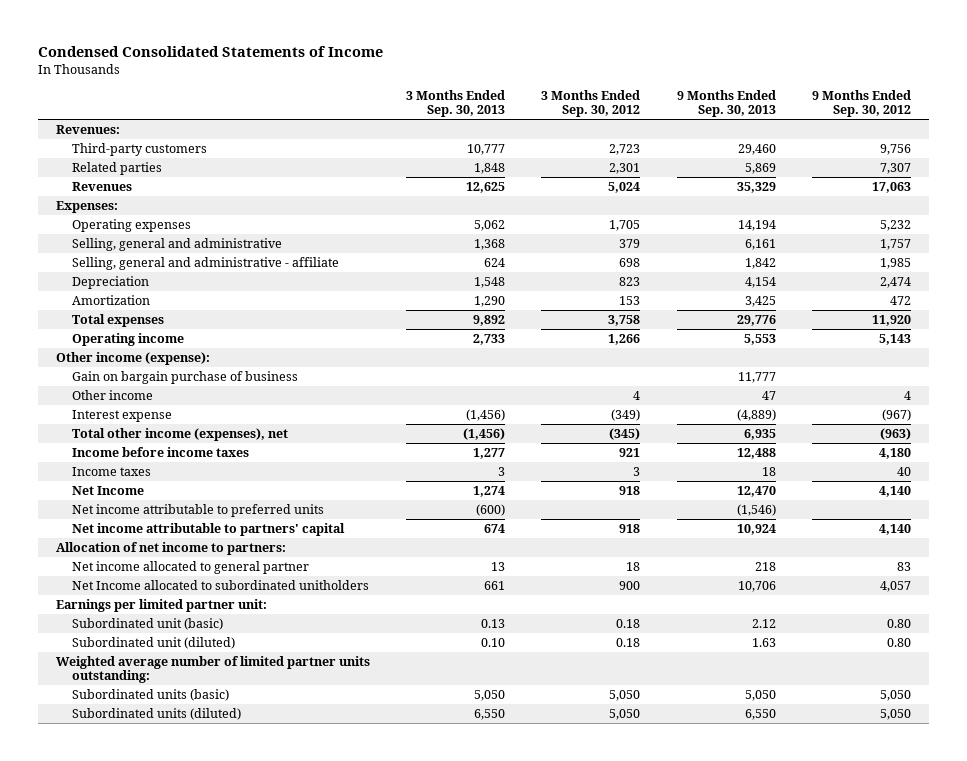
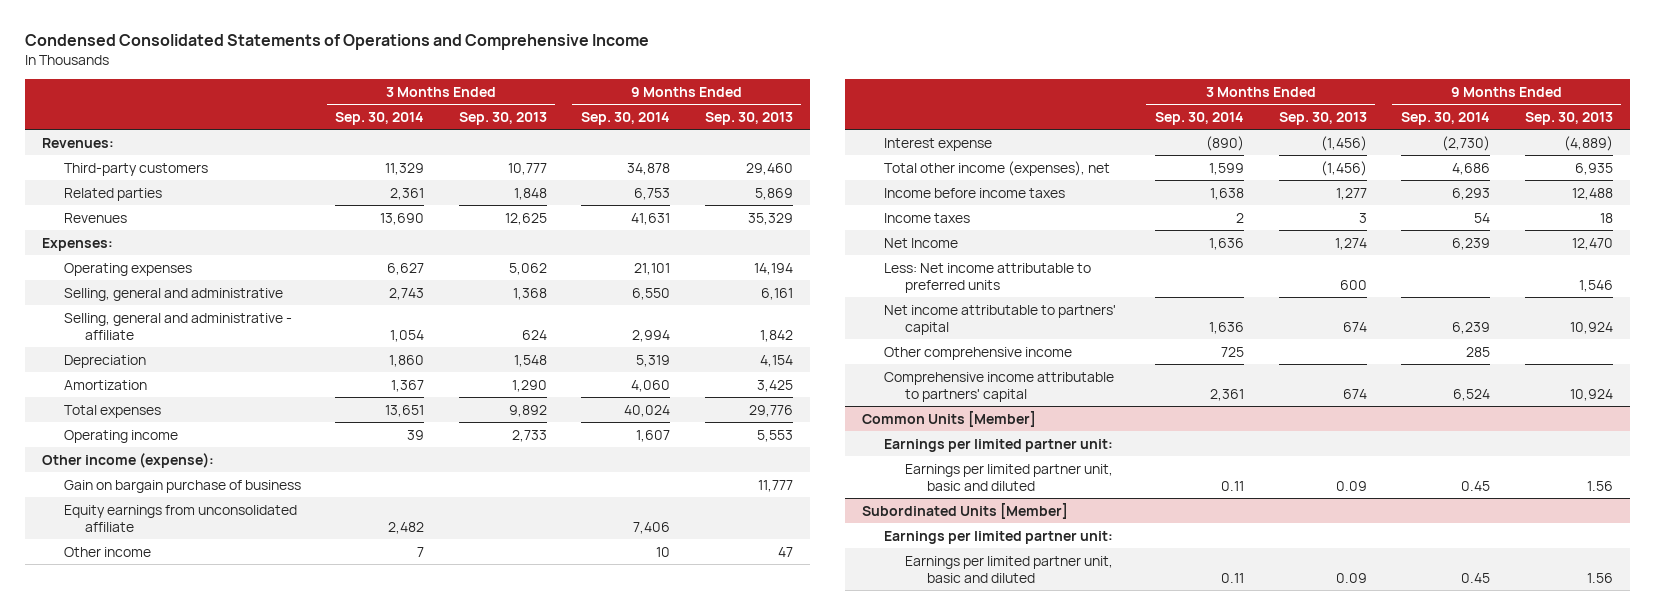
[37,45,383,57] Condensed Consolidated Statements of Income -> [24,34,649,51] Condensed Consolidated Statements of Operations and Comprehensive Income
[541,90,641,118] 3 Months Ended Sep. 30, 2012 -> none
[812,90,912,118] 9 Months Ended Sep. 30, 2012 -> none
none -> [335,111,425,125] Sep. 30, 2014
none -> [581,111,671,125] Sep. 30, 2014
none -> [63,504,297,532] Equity earnings from unconsolidated affiliate
[72,503,325,517] Net income attributable to preferred units -> [883,262,1091,293] Less: Net income attributable to preferred units
[476,503,506,516] (600) -> [1339,279,1367,290] 600
[736,503,776,516] (1,546) -> [1578,279,1613,292] 1,546
[55,541,286,555] Allocation of net income to partners: -> none
[72,560,310,574] Net income allocated to general partner -> none
[72,579,370,590] Net Income allocated to subordinated unitholders -> none
none -> [883,346,1072,360] Other comprehensive income
none -> [883,371,1114,402] Comprehensive income attributable to partners' capital
none -> [861,410,1036,427] Common Units [Member]
[72,617,224,630] Subordinated unit (basic) -> none
[72,636,236,649] Subordinated unit (diluted) -> none
[55,655,370,684] Weighted average number of limited partner units outstanding: -> none
[72,688,230,701] Subordinated units (basic) -> none
[72,707,242,720] Subordinated units (diluted) -> none
none -> [905,463,1114,491] Earnings per limited partner unit, basic and diluted
none -> [861,502,1068,519] Subordinated Units [Member]
none -> [883,530,1113,544] Earnings per limited partner unit:
none -> [905,555,1114,583] Earnings per limited partner unit, basic and diluted

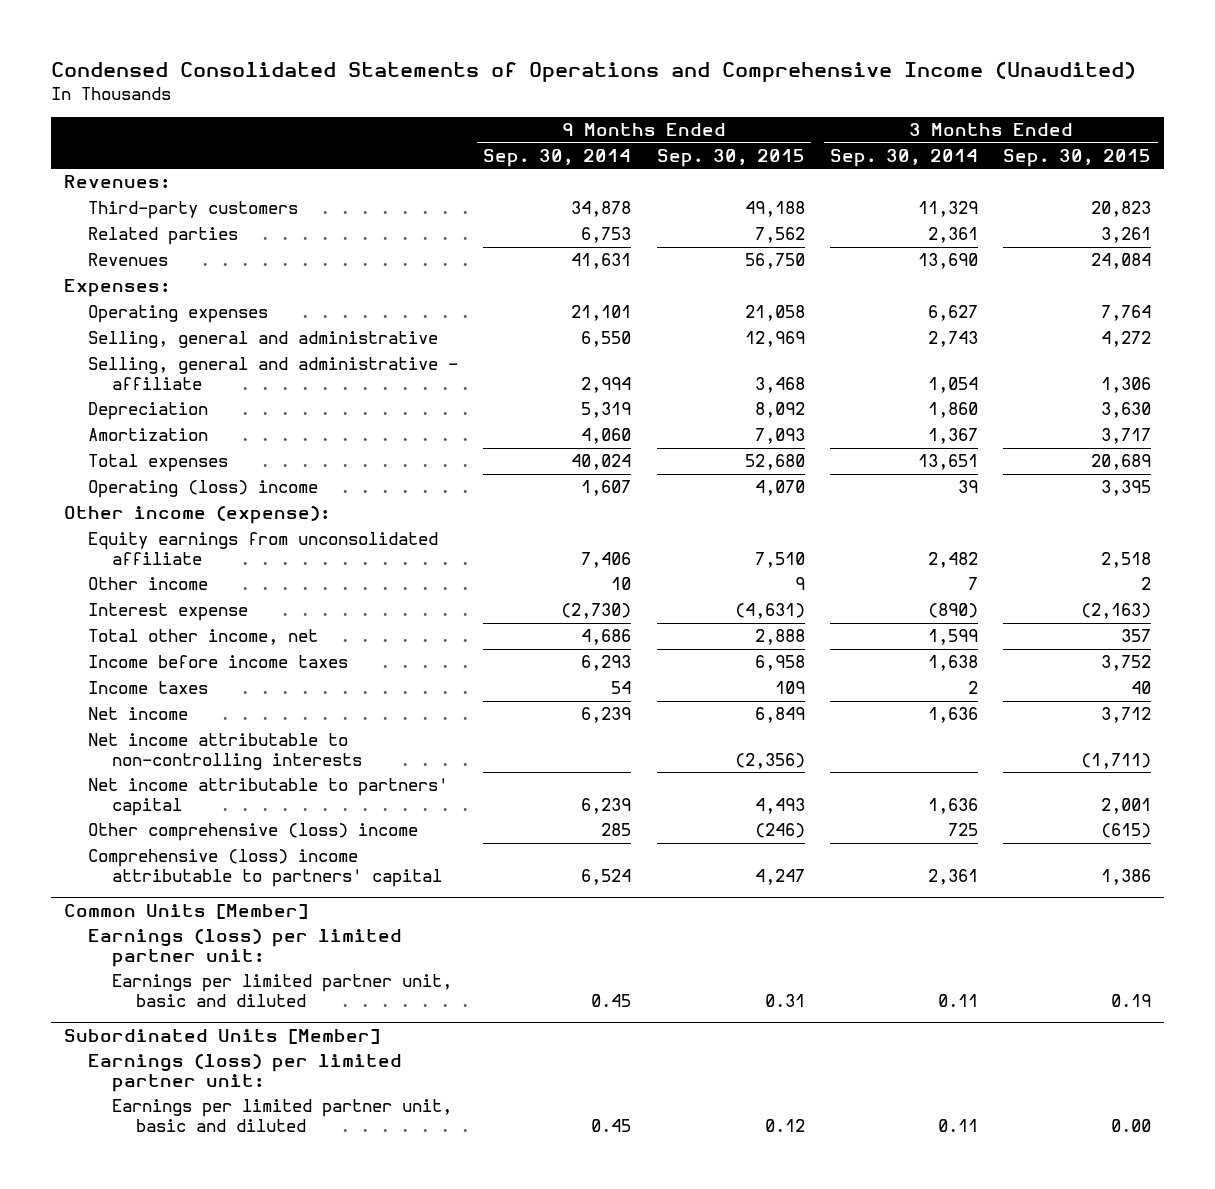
[24,34,649,51] Condensed Consolidated Statements of Operations and Comprehensive Income -> [50,62,1136,83] Condensed Consolidated Statements of Operations and Comprehensive Income (Unaudited)
[458,111,547,125] Sep. 30, 2013 -> none
[704,111,793,125] Sep. 30, 2013 -> none
none -> [656,148,805,167] Sep. 30, 2015
none -> [1003,148,1152,167] Sep. 30, 2015
[63,429,178,443] Operating income -> [87,480,318,499] Operating (loss) income
[63,479,301,493] Gain on bargain purchase of business -> none
[883,160,1110,176] Total other income (expenses), net -> [87,629,318,646] Total other income, net
[883,262,1091,293] Less: Net income attributable to preferred units -> none
[883,237,958,248] Net Income -> [87,707,188,721] Net income
none -> [87,733,362,770] Net income attributable to non-controlling interests
[883,346,1072,360] Other comprehensive income -> [87,823,418,842] Other comprehensive (loss) income
[883,371,1114,402] Comprehensive income attributable to partners' capital -> [87,849,442,887] Comprehensive (loss) income attributable to partners' capital
[883,438,1113,452] Earnings per limited partner unit: -> [87,929,402,967] Earnings (loss) per limited partner unit:
[883,530,1113,544] Earnings per limited partner unit: -> [87,1054,402,1092] Earnings (loss) per limited partner unit:

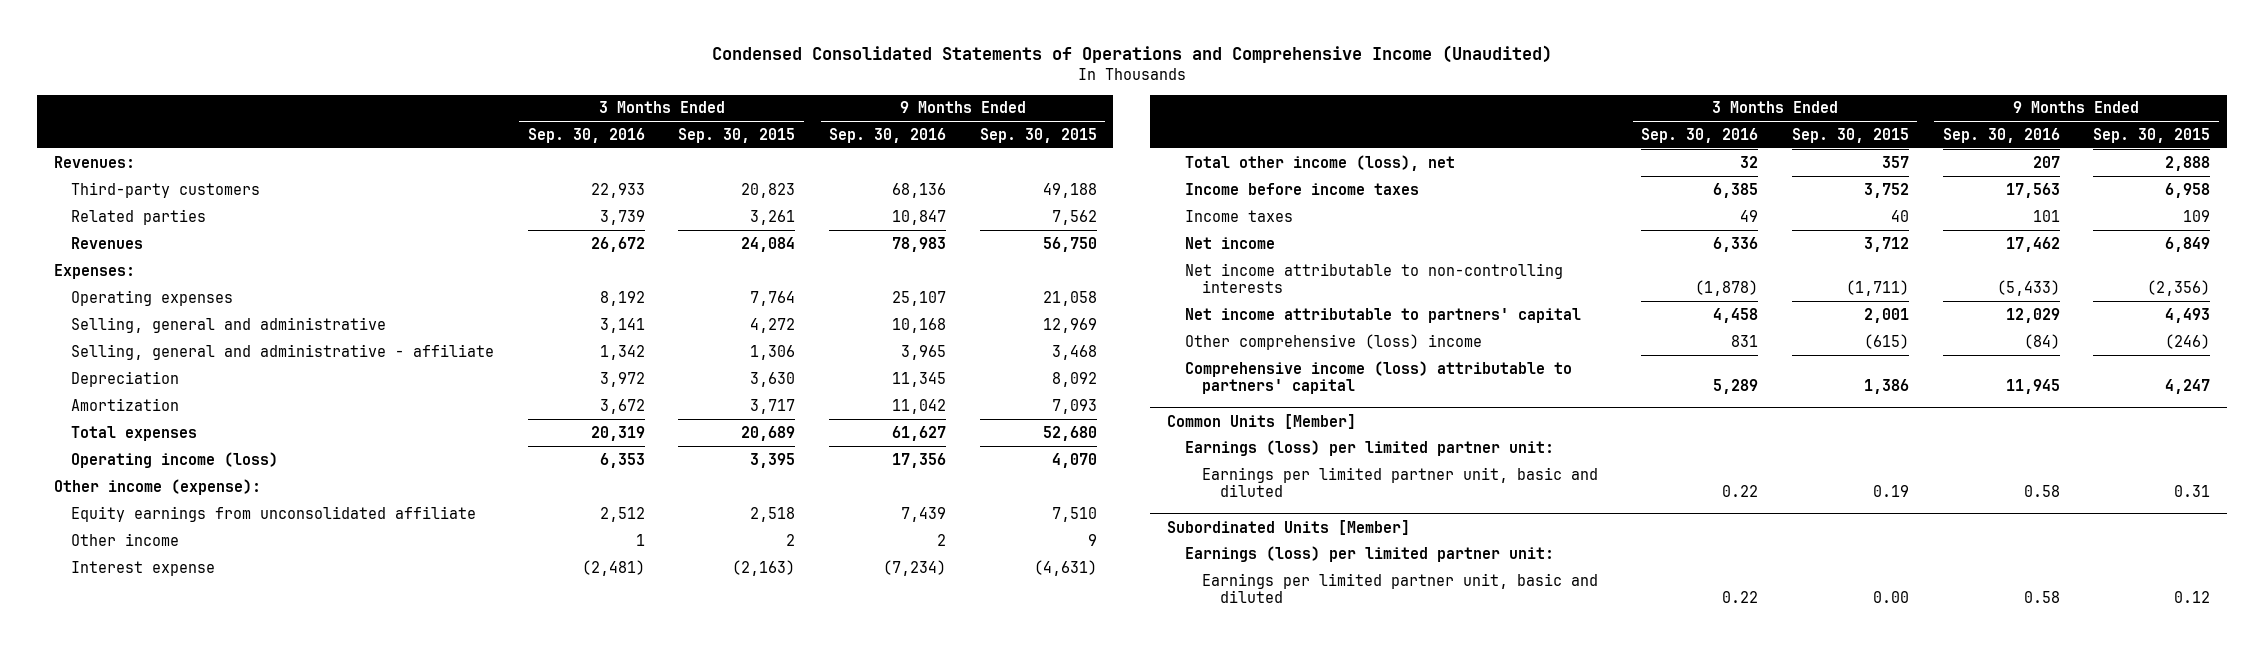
[483,148,632,167] Sep. 30, 2014 -> none
[830,148,979,167] Sep. 30, 2014 -> none
none -> [527,128,645,144] Sep. 30, 2016
none -> [829,128,947,144] Sep. 30, 2016
[87,480,318,499] Operating (loss) income -> [71,451,279,468] Operating income (loss)
[87,629,318,646] Total other income, net -> [1184,154,1455,171] Total other income (loss), net
[87,849,442,887] Comprehensive (loss) income attributable to partners' capital -> [1184,360,1572,395] Comprehensive income (loss) attributable to partners' capital

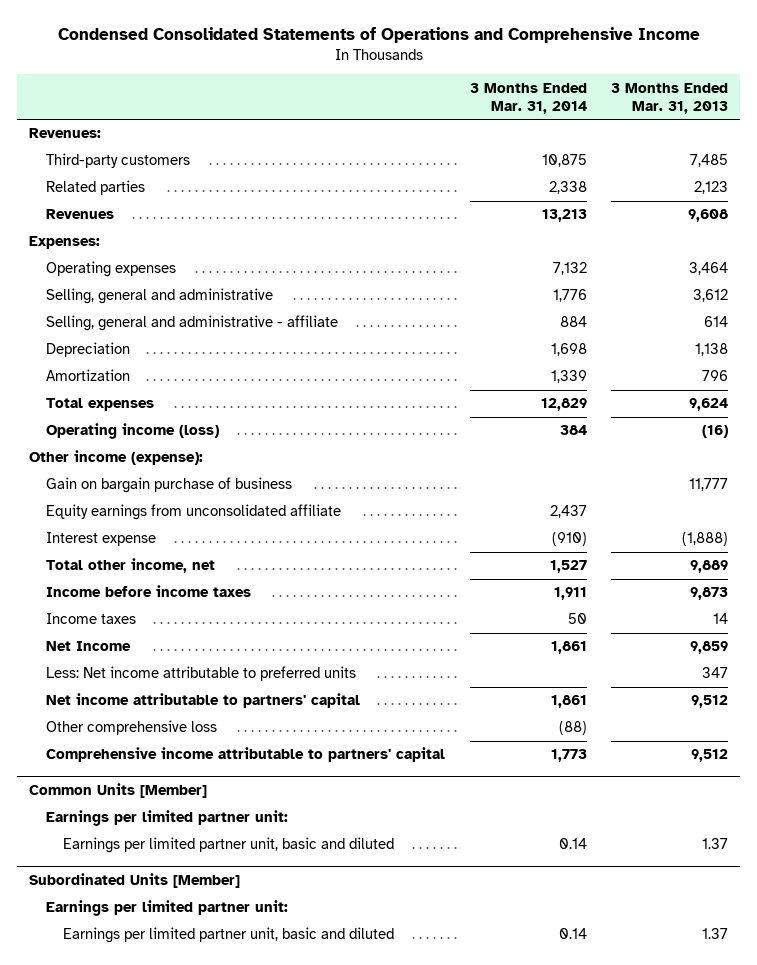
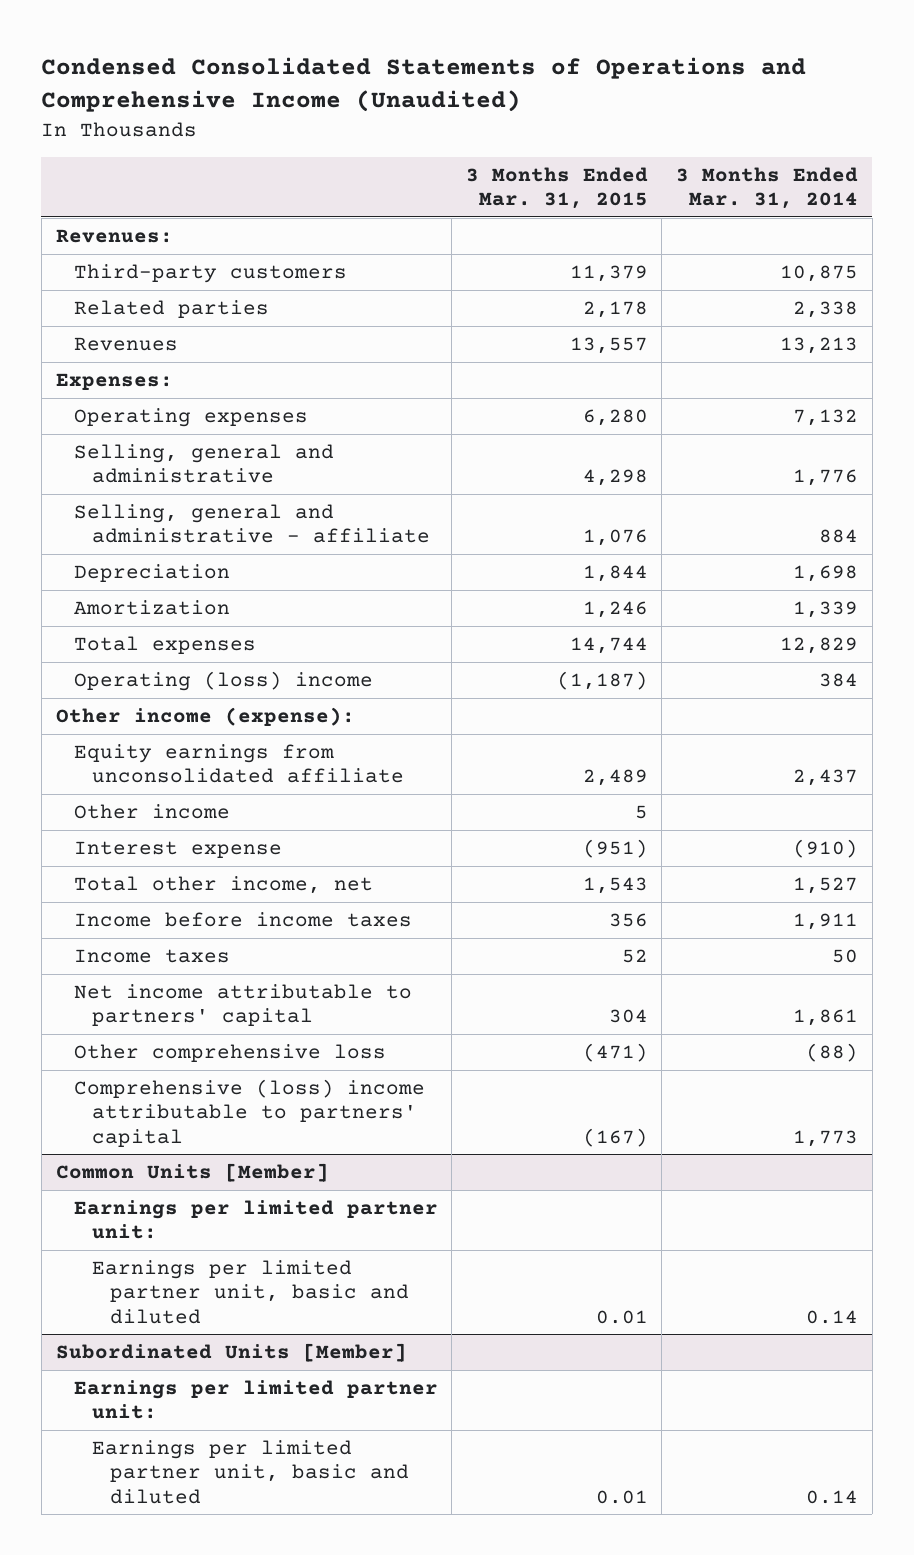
[57,26,700,43] Condensed Consolidated Statements of Operations and Comprehensive Income -> [41,57,807,113] Condensed Consolidated Statements of Operations and Comprehensive Income (Unaudited)
[611,82,729,114] 3 Months Ended Mar. 31, 2013 -> none
none -> [465,166,648,210] 3 Months Ended Mar. 31, 2015
[46,423,220,440] Operating income (loss) -> [73,670,373,691] Operating (loss) income
[46,477,293,494] Gain on bargain purchase of business -> none
none -> [73,803,230,819] Other income
[46,641,132,652] Net Income -> none
[46,666,357,682] Less: Net income attributable to preferred units -> none
[46,747,446,763] Comprehensive income attributable to partners' capital -> [73,1078,425,1147] Comprehensive (loss) income attributable to partners' capital

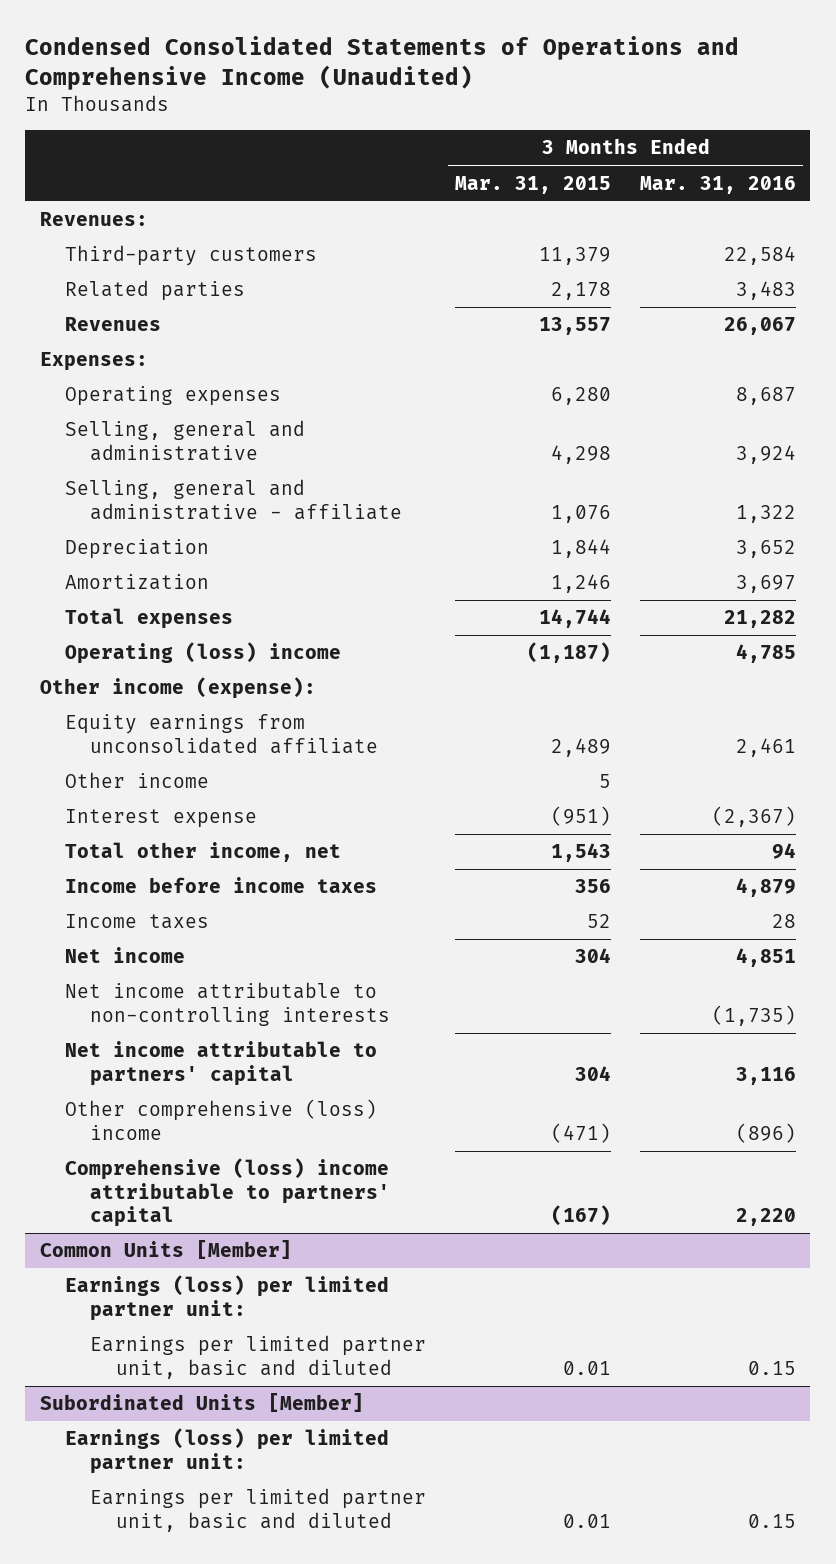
[675,166,858,210] 3 Months Ended Mar. 31, 2014 -> none
none -> [639,175,796,194] Mar. 31, 2016
none -> [65,947,186,964] Net income
none -> [65,982,391,1026] Net income attributable to non-controlling interests
[73,1043,386,1062] Other comprehensive loss -> [65,1099,378,1140] Other comprehensive (loss) income
[73,1199,438,1240] Earnings per limited partner unit: -> [65,1275,390,1321] Earnings (loss) per limited partner unit:
[73,1379,438,1420] Earnings per limited partner unit: -> [65,1428,390,1474] Earnings (loss) per limited partner unit:

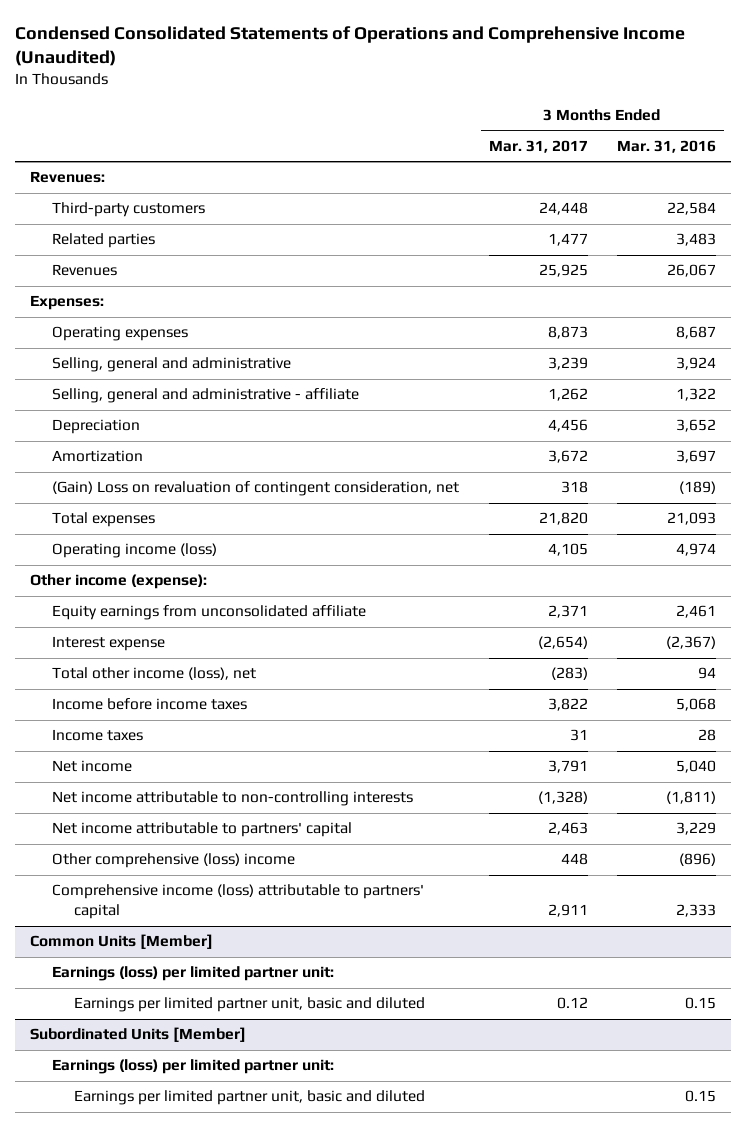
[455,175,612,194] Mar. 31, 2015 -> none
none -> [488,139,588,153] Mar. 31, 2017
none -> [52,481,460,497] (Gain) Loss on revaluation of contingent consideration, net
[723,610,796,629] 21,282 -> [667,512,717,526] 21,093
[65,642,342,665] Operating (loss) income -> [52,543,218,559] Operating income (loss)
[735,644,796,664] 4,785 -> [676,543,717,557] 4,974
[65,772,210,789] Other income -> none
[65,842,342,863] Total other income, net -> [52,667,257,681] Total other income (loss), net
[735,878,796,898] 4,879 -> [676,698,717,712] 5,068
[735,948,796,968] 4,851 -> [676,760,717,774] 5,040
[711,1004,796,1026] (1,735) -> [666,791,717,805] (1,811)
[735,1066,796,1085] 3,116 -> [676,822,717,836] 3,229
[65,1158,391,1228] Comprehensive (loss) income attributable to partners' capital -> [52,884,425,920] Comprehensive income (loss) attributable to partners' capital
[735,1208,796,1227] 2,220 -> [676,904,717,918] 2,333

